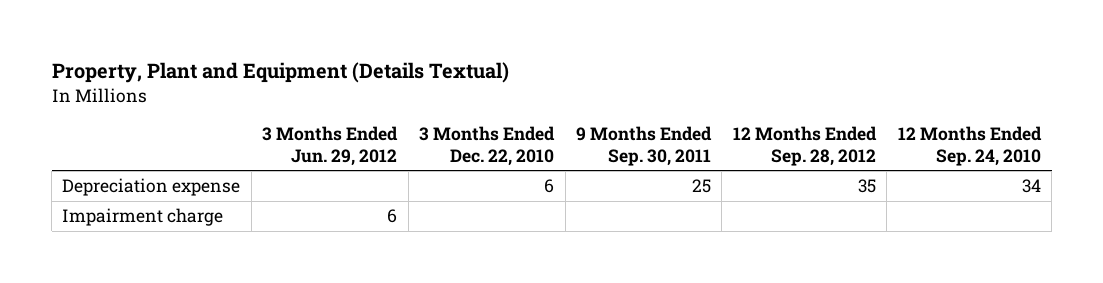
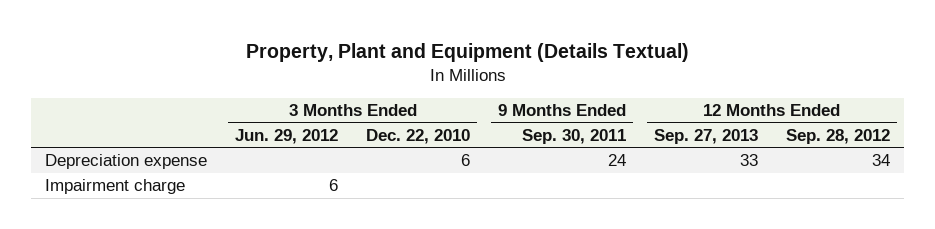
[897,126,1042,166] 12 Months Ended Sep. 24, 2010 -> none
none -> [654,128,759,144] Sep. 27, 2013
[692,179,712,194] 25 -> [608,154,627,167] 24
[857,179,876,194] 35 -> [872,154,891,167] 34

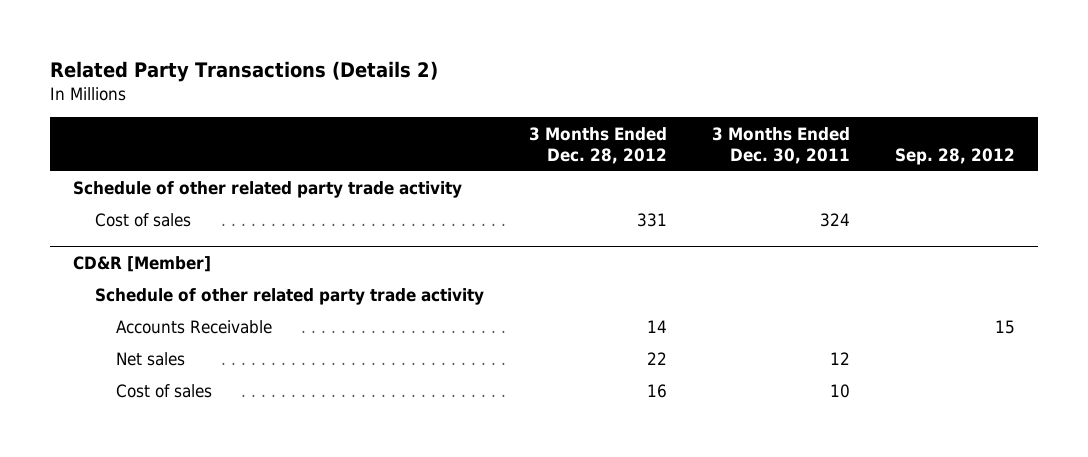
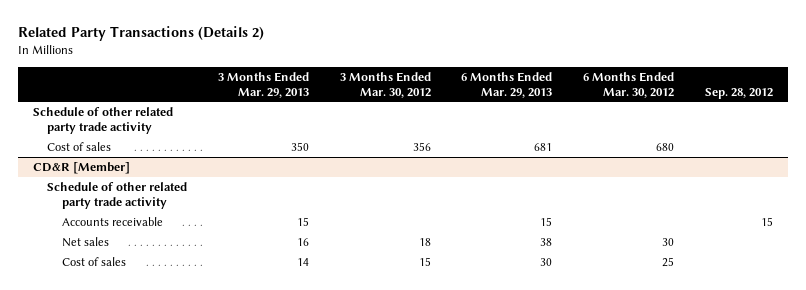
[528,126,667,165] 3 Months Ended Dec. 28, 2012 -> none
[712,126,851,165] 3 Months Ended Dec. 30, 2011 -> none
none -> [217,71,309,98] 3 Months Ended Mar. 29, 2013
none -> [339,71,431,98] 3 Months Ended Mar. 30, 2012
none -> [461,71,553,98] 6 Months Ended Mar. 29, 2013
none -> [582,71,674,98] 6 Months Ended Mar. 30, 2012
[116,320,273,335] Accounts Receivable -> [61,216,163,226] Accounts receivable

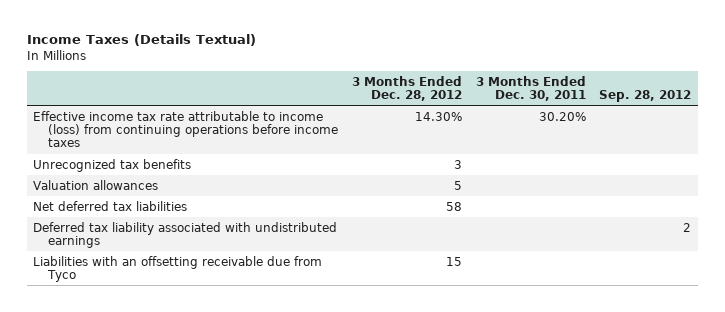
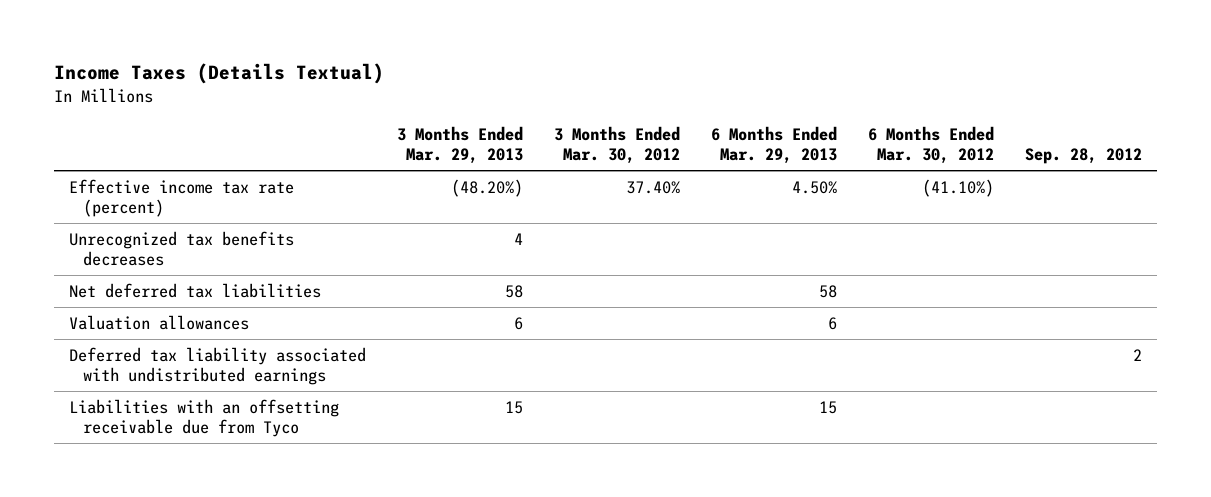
[351,75,462,101] 3 Months Ended Dec. 28, 2012 -> none
[475,75,586,101] 3 Months Ended Dec. 30, 2011 -> none
none -> [397,125,524,165] 3 Months Ended Mar. 29, 2013
none -> [554,125,681,165] 3 Months Ended Mar. 30, 2012
none -> [710,125,837,165] 6 Months Ended Mar. 29, 2013
none -> [867,125,994,165] 6 Months Ended Mar. 30, 2012
[33,110,339,148] Effective income tax rate attributable to income (loss) from continuing operations before income taxes -> [69,178,295,217] Effective income tax rate (percent)
[33,158,192,172] Unrecognized tax benefits -> [69,230,295,266] Unrecognized tax benefits decreases
[33,179,159,190] Valuation allowances -> [69,314,250,330] Valuation allowances

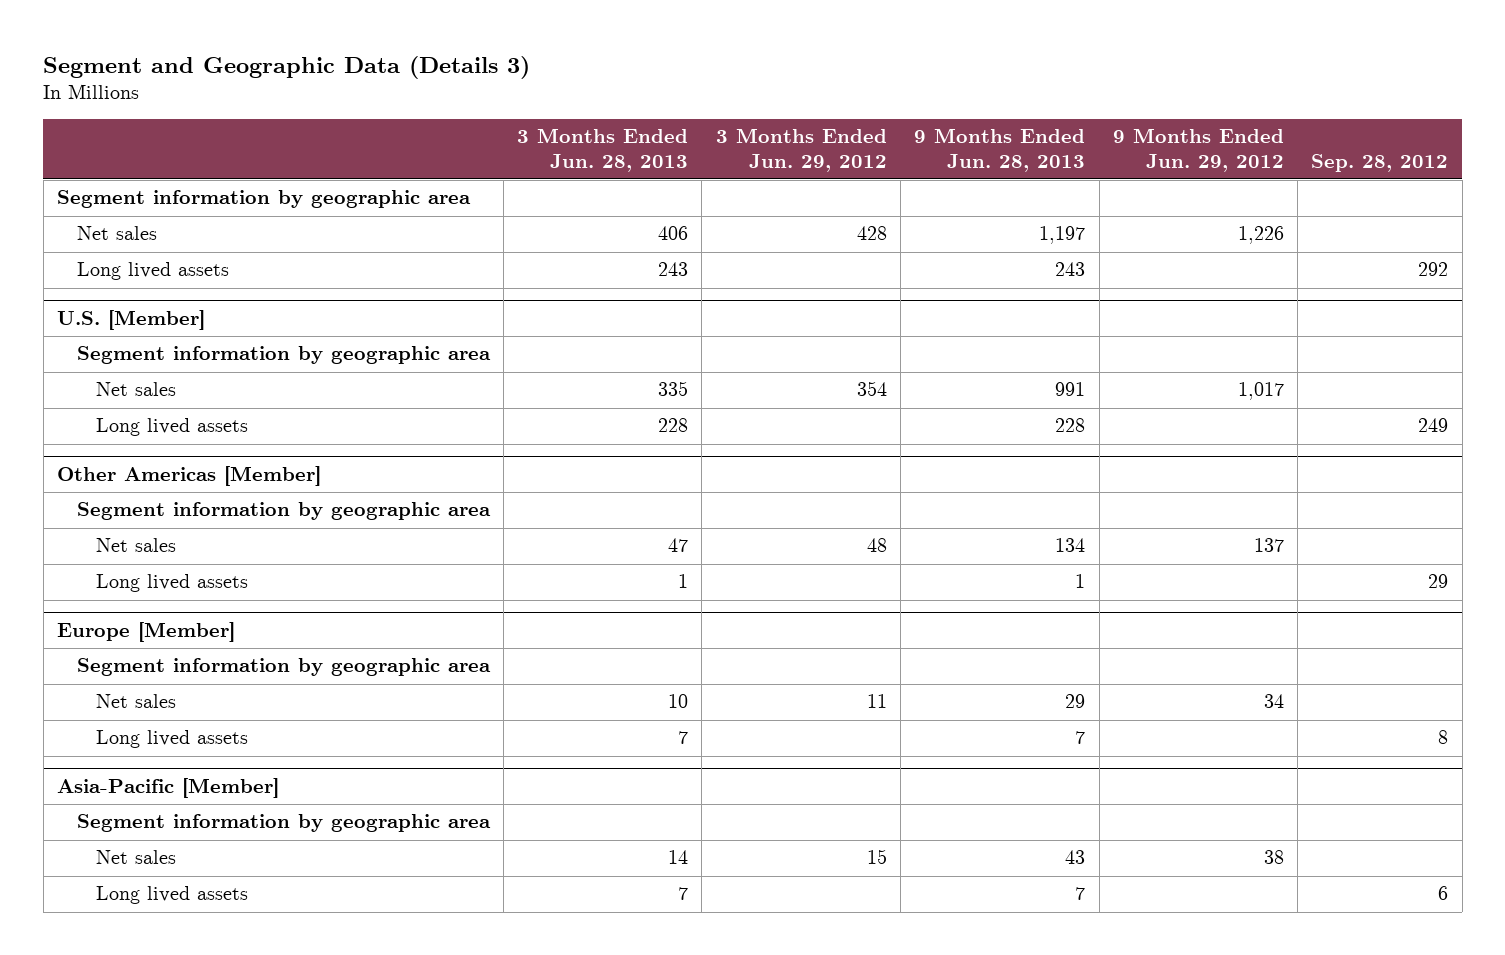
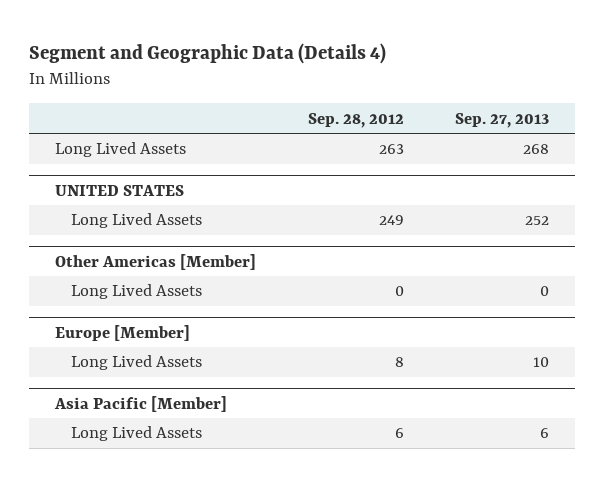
[43,56,531,80] Segment and Geographic Data (Details 3) -> [29,42,387,64] Segment and Geographic Data (Details 4)
[517,128,689,172] 3 Months Ended Jun. 28, 2013 -> none
[715,128,887,172] 3 Months Ended Jun. 29, 2012 -> none
[914,128,1086,172] 9 Months Ended Jun. 28, 2013 -> none
[1112,128,1284,172] 9 Months Ended Jun. 29, 2012 -> none
none -> [455,112,550,128] Sep. 27, 2013
[56,190,471,209] Segment information by geographic area -> none
[76,226,157,241] Net sales -> none
[56,309,205,330] U.S. [Member] -> none
[76,346,491,365] Segment information by geographic area -> none
[96,382,177,397] Net sales -> none
[96,418,249,437] Long lived assets -> none
[76,262,229,281] Long lived assets -> [55,142,187,158] Long Lived Assets
[1418,262,1449,277] 292 -> [378,144,404,155] 263
none -> [55,184,185,196] UNITED STATES
none -> [70,213,202,229] Long Lived Assets
[76,502,491,521] Segment information by geographic area -> none
[96,538,177,553] Net sales -> none
[96,574,249,593] Long lived assets -> [70,284,202,300] Long Lived Assets
[1428,574,1449,589] 29 -> [394,286,404,297] 0
[76,658,491,677] Segment information by geographic area -> none
[96,694,177,709] Net sales -> none
[76,814,491,833] Segment information by geographic area -> none
[96,850,177,865] Net sales -> none
[96,730,249,749] Long lived assets -> [70,355,202,371] Long Lived Assets
[56,777,279,798] Asia-Pacific [Member] -> [54,395,228,412] Asia Pacific [Member]
[96,886,249,905] Long lived assets -> [70,426,202,442] Long Lived Assets

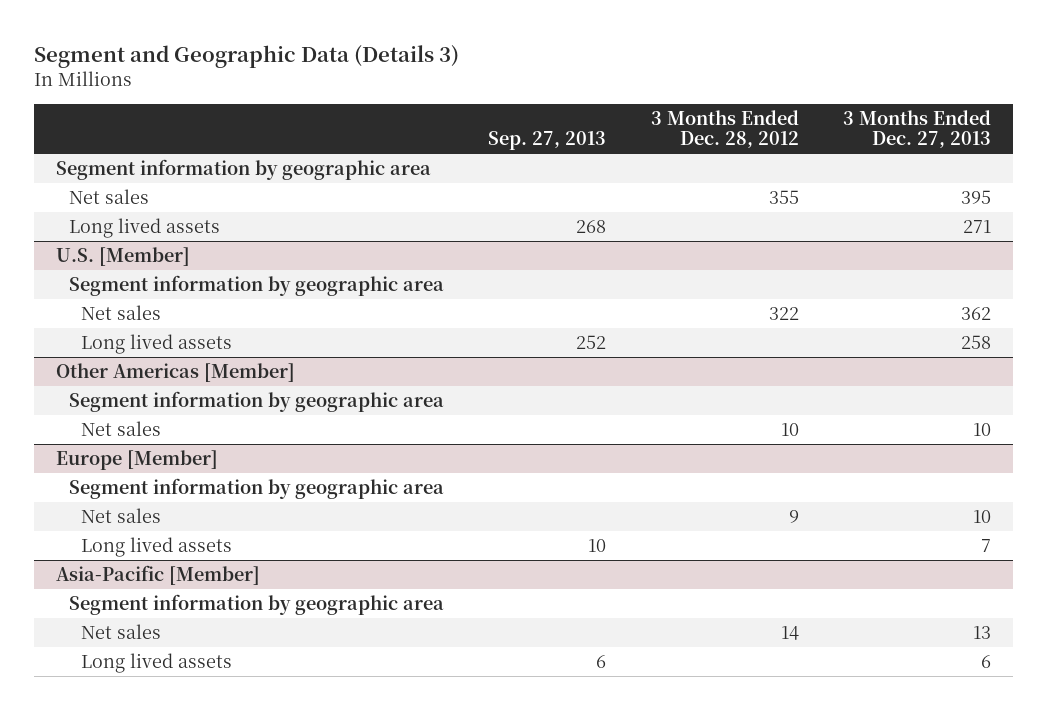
[29,42,387,64] Segment and Geographic Data (Details 4) -> [33,44,459,68] Segment and Geographic Data (Details 3)
[307,112,404,128] Sep. 28, 2012 -> none
none -> [650,109,799,149] 3 Months Ended Dec. 28, 2012
none -> [842,109,991,149] 3 Months Ended Dec. 27, 2013
[55,184,185,196] UNITED STATES -> none
[70,213,202,229] Long Lived Assets -> none
none -> [55,158,431,180] Segment information by geographic area
none -> [68,188,149,204] Net sales
[55,142,187,158] Long Lived Assets -> [68,217,220,238] Long lived assets
none -> [55,246,190,266] U.S. [Member]
none -> [68,274,444,296] Segment information by geographic area
none -> [81,304,162,320] Net sales
none -> [81,333,233,354] Long lived assets
[70,284,202,300] Long Lived Assets -> none
none -> [68,390,444,412] Segment information by geographic area
none -> [81,420,162,436] Net sales
none -> [68,477,444,499] Segment information by geographic area
none -> [81,507,162,523] Net sales
[70,355,202,371] Long Lived Assets -> [81,536,233,557] Long lived assets
[54,395,228,412] Asia Pacific [Member] -> [55,564,260,585] Asia-Pacific [Member]
none -> [68,593,444,615] Segment information by geographic area
none -> [81,623,162,639] Net sales
[70,426,202,442] Long Lived Assets -> [81,652,233,673] Long lived assets

